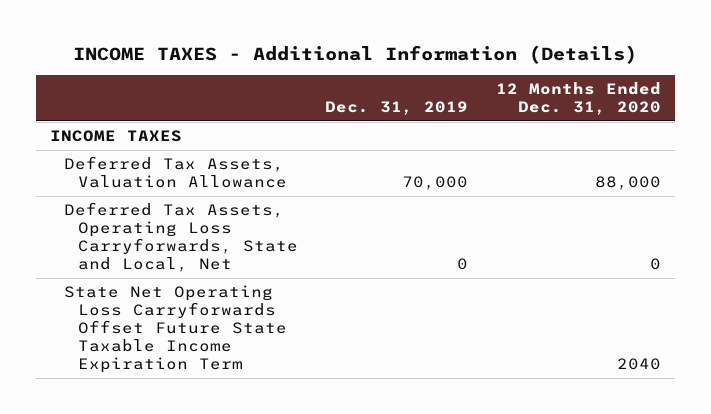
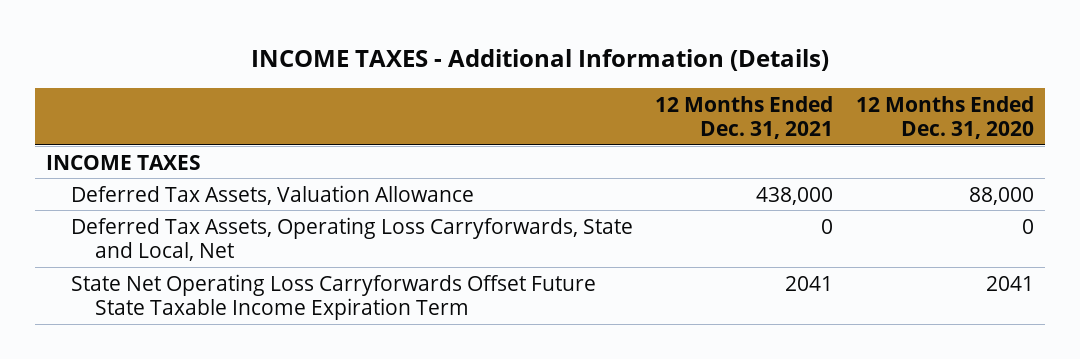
[325,100,469,115] Dec. 31, 2019 -> none
none -> [655,95,834,140] 12 Months Ended Dec. 31, 2021
[616,357,661,370] 2040 -> [985,275,1034,291] 2041

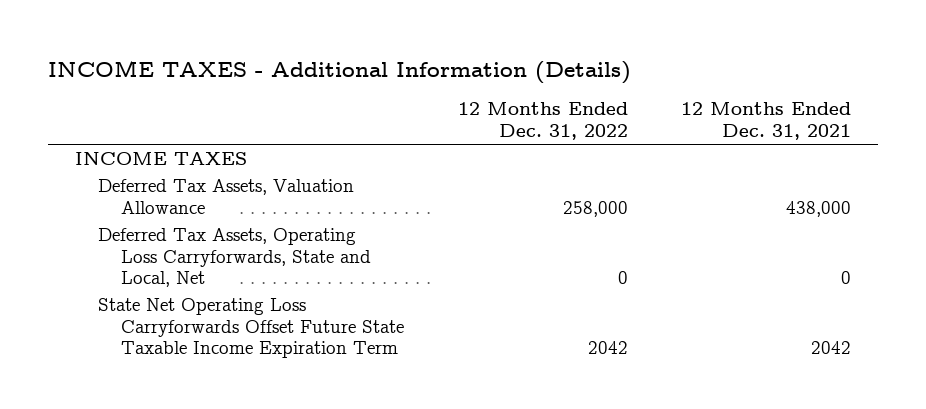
[855,95,1034,140] 12 Months Ended Dec. 31, 2020 -> none
none -> [457,102,628,141] 12 Months Ended Dec. 31, 2022
[785,275,834,291] 2041 -> [811,341,852,355] 2042

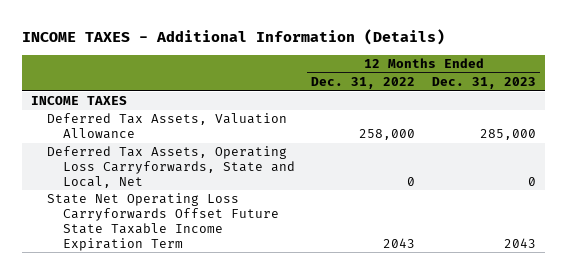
[681,102,852,141] 12 Months Ended Dec. 31, 2021 -> none
none -> [432,77,537,90] Dec. 31, 2023
[587,341,628,355] 2042 -> [383,237,416,248] 2043

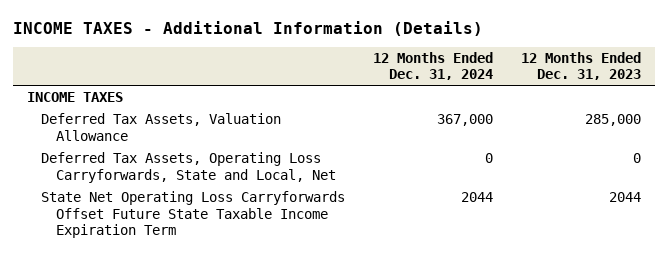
[311,77,416,90] Dec. 31, 2022 -> none
none -> [373,51,494,81] 12 Months Ended Dec. 31, 2024
[504,237,537,248] 2043 -> [608,191,641,202] 2044

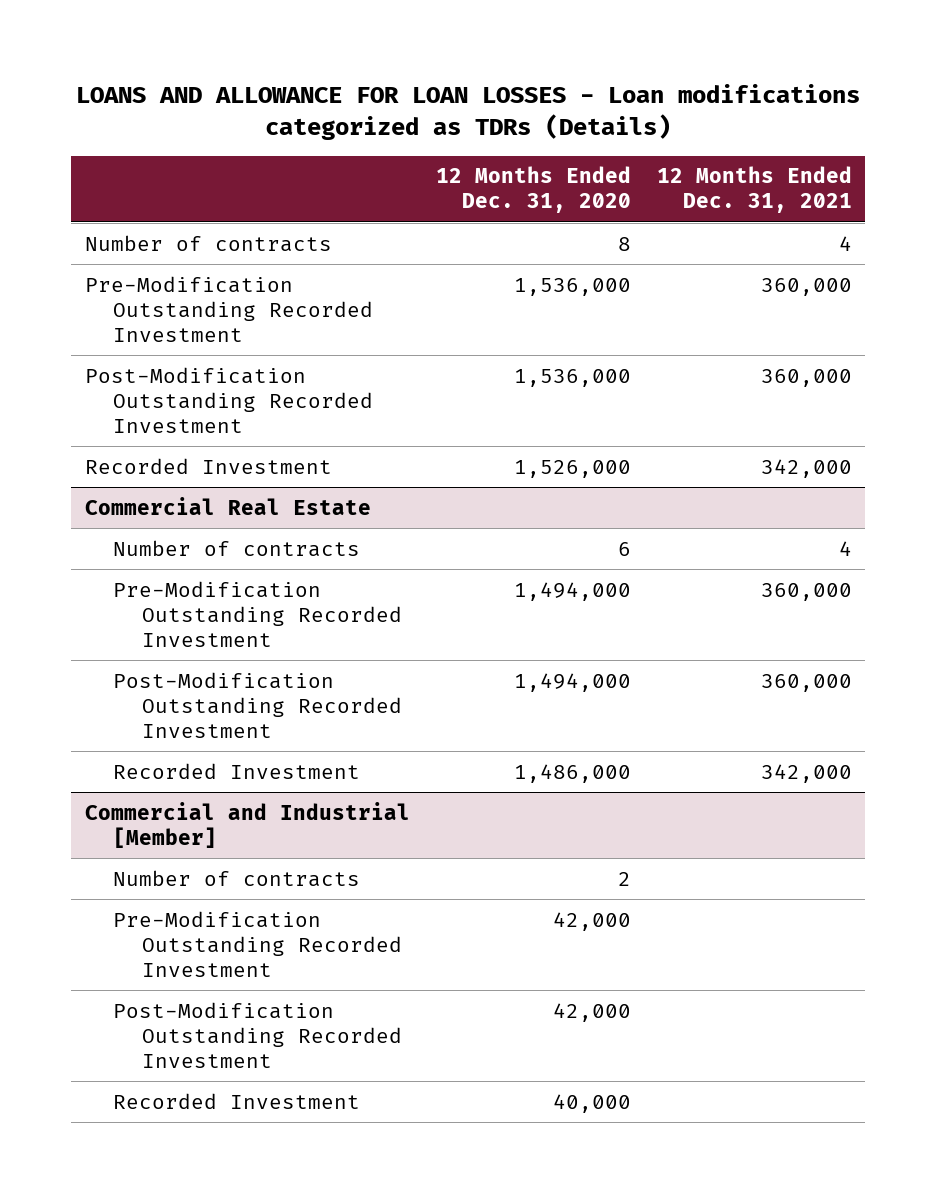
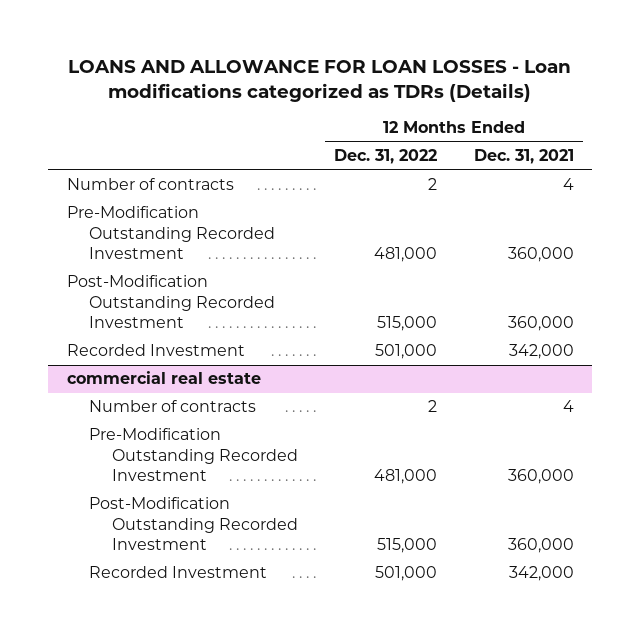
[435,166,631,214] 12 Months Ended Dec. 31, 2020 -> none
none -> [334,149,438,165] Dec. 31, 2022
[84,496,371,515] Commercial Real Estate -> [66,371,261,385] commercial real estate
[84,801,410,848] Commercial and Industrial [Member] -> none
[113,869,361,887] Number of contracts -> none
[113,910,403,978] Pre-Modification Outstanding Recorded Investment -> none
[113,1001,403,1069] Post-Modification Outstanding Recorded Investment -> none
[113,1092,361,1109] Recorded Investment -> none

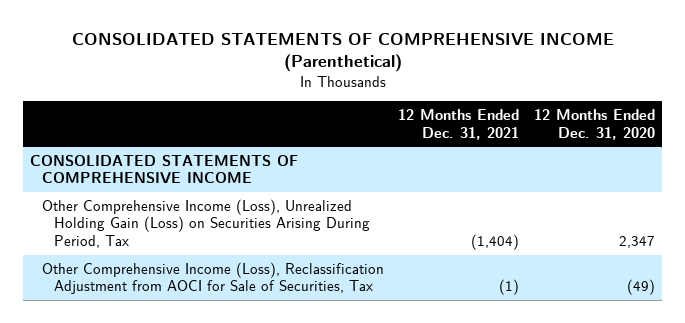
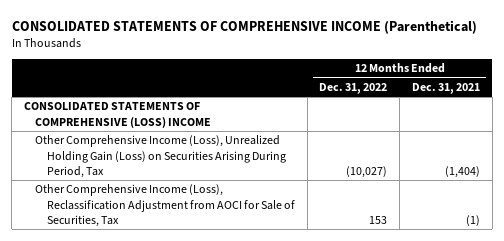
[534,109,656,140] 12 Months Ended Dec. 31, 2020 -> none
none -> [319,82,388,94] Dec. 31, 2022
[29,154,298,185] CONSOLIDATED STATEMENTS OF COMPREHENSIVE INCOME -> [24,102,212,128] CONSOLIDATED STATEMENTS OF COMPREHENSIVE (LOSS) INCOME

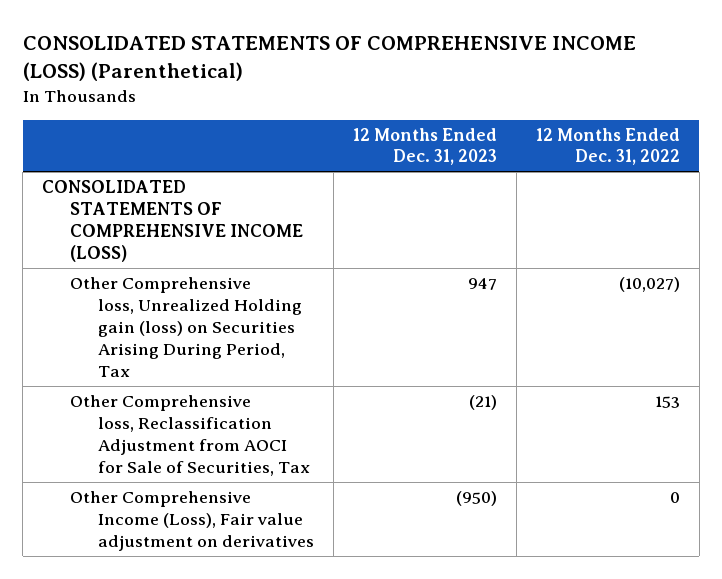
[11,19,477,34] CONSOLIDATED STATEMENTS OF COMPREHENSIVE INCOME (Parenthetical) -> [22,36,636,81] CONSOLIDATED STATEMENTS OF COMPREHENSIVE INCOME (LOSS) (Parenthetical)
[412,82,481,94] Dec. 31, 2021 -> none
none -> [353,127,498,166] 12 Months Ended Dec. 31, 2023
[24,102,212,128] CONSOLIDATED STATEMENTS OF COMPREHENSIVE (LOSS) INCOME -> [42,179,304,262] CONSOLIDATED STATEMENTS OF COMPREHENSIVE INCOME (LOSS)
[35,135,286,178] Other Comprehensive Income (Loss), Unrealized Holding Gain (Loss) on Securities Arising During Period, Tax -> [70,276,303,377] Other Comprehensive loss, Unrealized Holding gain (loss) on Securities Arising During Period, Tax
[35,184,295,227] Other Comprehensive Income (Loss), Reclassification Adjustment from AOCI for Sale of Securities, Tax -> [70,394,311,476] Other Comprehensive loss, Reclassification Adjustment from AOCI for Sale of Securities, Tax
none -> [70,490,315,551] Other Comprehensive Income (Loss), Fair value adjustment on derivatives

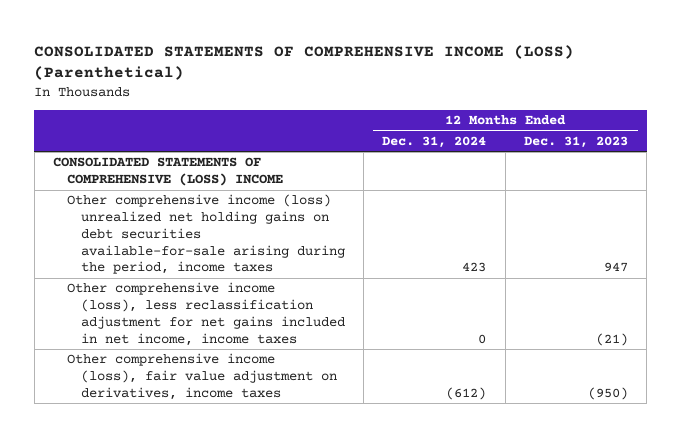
[536,127,681,166] 12 Months Ended Dec. 31, 2022 -> none
none -> [382,135,487,148] Dec. 31, 2024
[42,179,304,262] CONSOLIDATED STATEMENTS OF COMPREHENSIVE INCOME (LOSS) -> [52,157,283,187] CONSOLIDATED STATEMENTS OF COMPREHENSIVE (LOSS) INCOME
[70,276,303,377] Other Comprehensive loss, Unrealized Holding gain (loss) on Securities Arising During Period, Tax -> [66,194,345,275] Other comprehensive income (loss) unrealized net holding gains on debt securities available-for-sale arising during the period, income taxes
[70,394,311,476] Other Comprehensive loss, Reclassification Adjustment from AOCI for Sale of Securities, Tax -> [66,282,345,346] Other comprehensive income (loss), less reclassification adjustment for net gains included in net income, income taxes
[70,490,315,551] Other Comprehensive Income (Loss), Fair value adjustment on derivatives -> [66,353,337,400] Other comprehensive income (loss), fair value adjustment on derivatives, income taxes

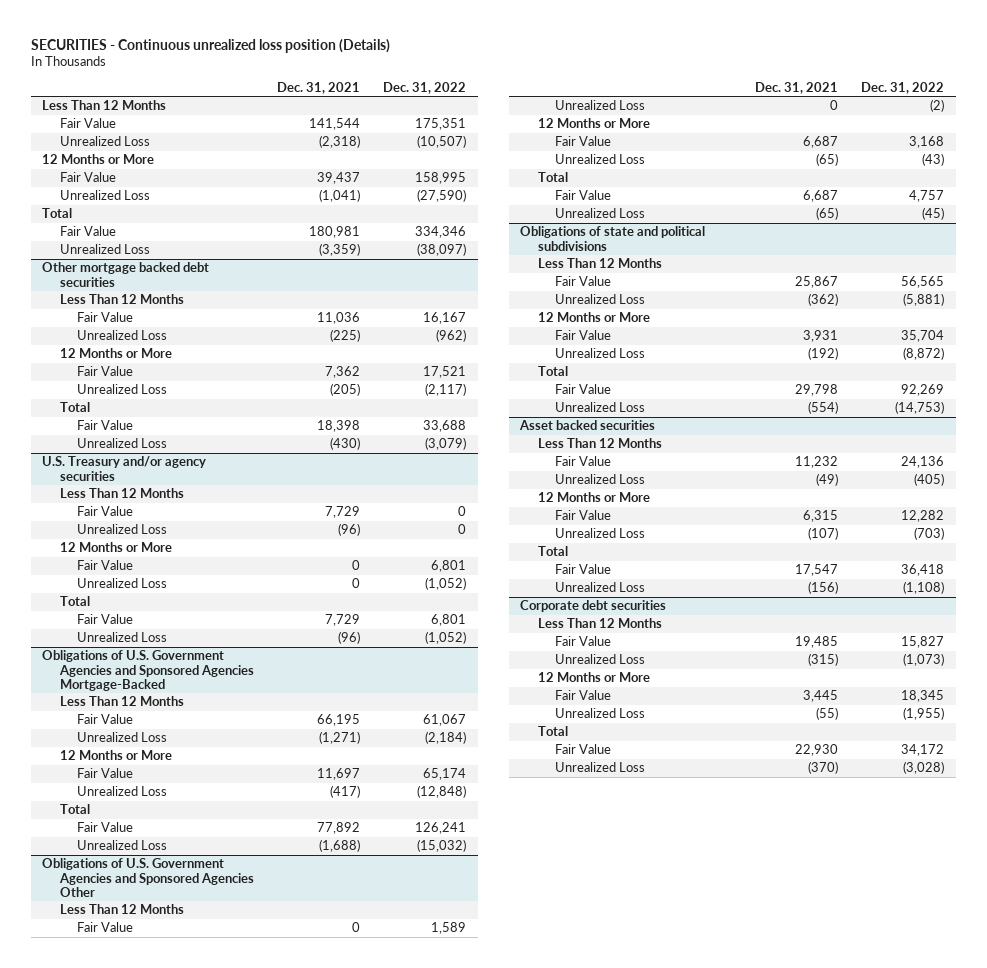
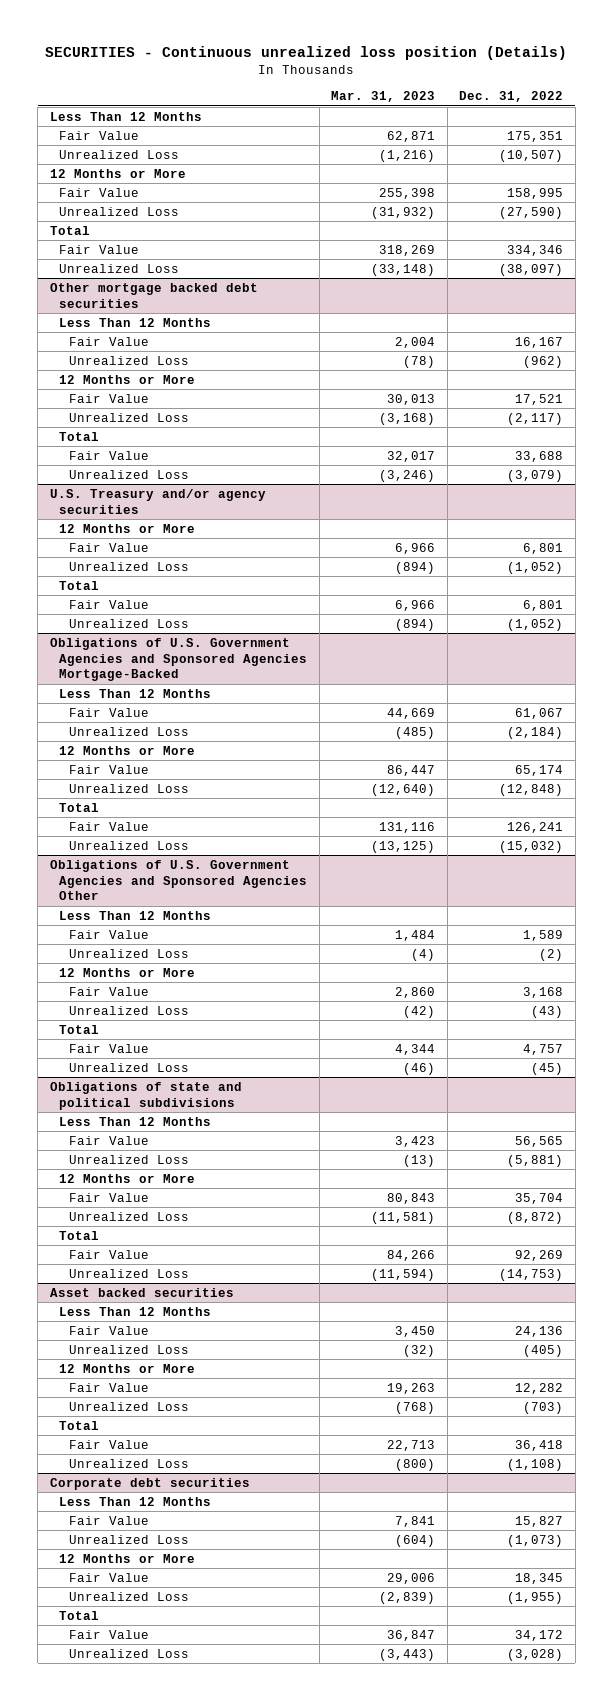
[276,81,360,94] Dec. 31, 2021 -> none
none -> [331,91,436,103] Mar. 31, 2023
[59,488,184,499] Less Than 12 Months -> none
[76,506,133,517] Fair Value -> none
[76,524,167,535] Unrealized Loss -> none

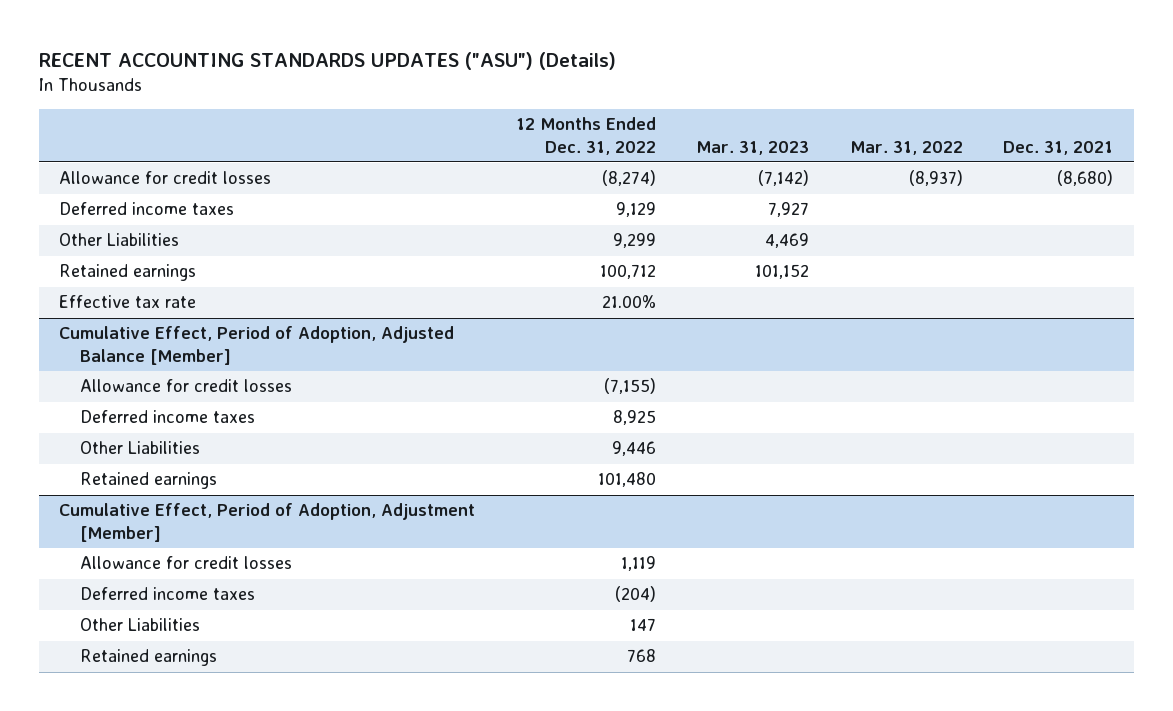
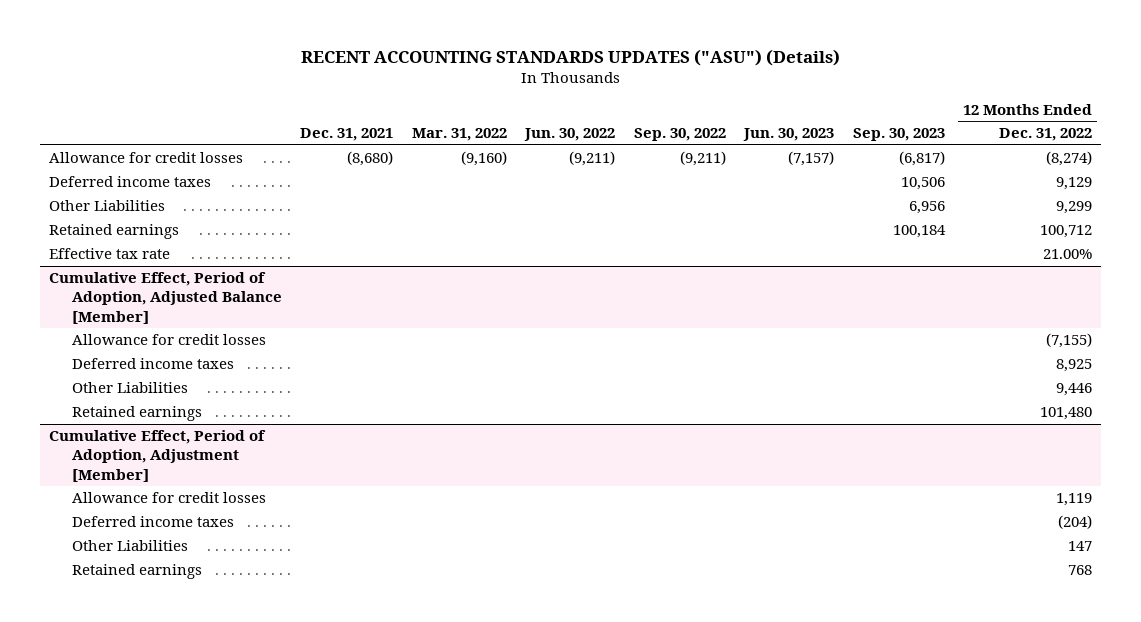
[696,140,810,155] Mar. 31, 2023 -> none
none -> [524,128,616,142] Jun. 30, 2022
none -> [633,128,726,142] Sep. 30, 2022
none -> [743,128,835,142] Jun. 30, 2023
none -> [852,128,945,142] Sep. 30, 2023
[908,170,963,187] (8,937) -> [460,151,507,167] (9,160)

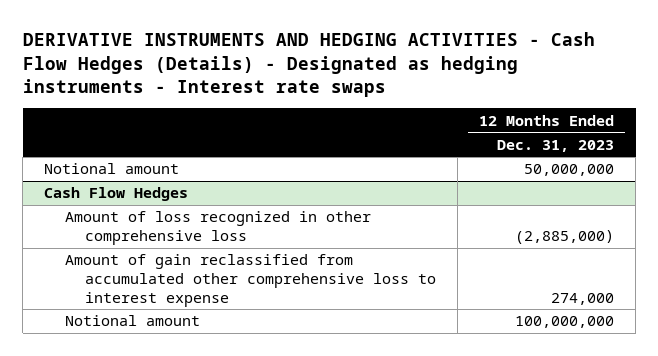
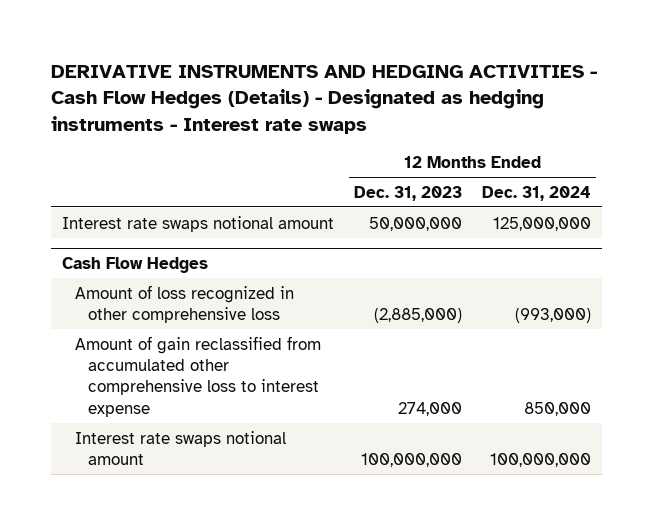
none -> [482,185,592,201] Dec. 31, 2024
[44,163,180,175] Notional amount -> [61,215,334,232] Interest rate swaps notional amount
[64,315,200,327] Notional amount -> [74,430,286,465] Interest rate swaps notional amount

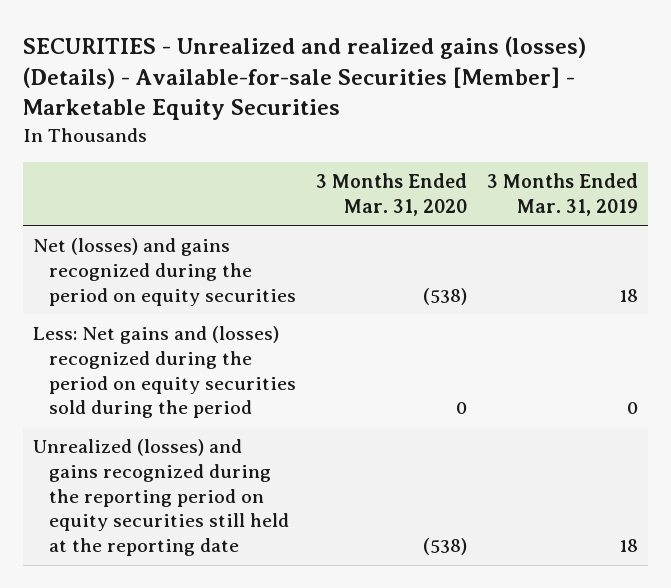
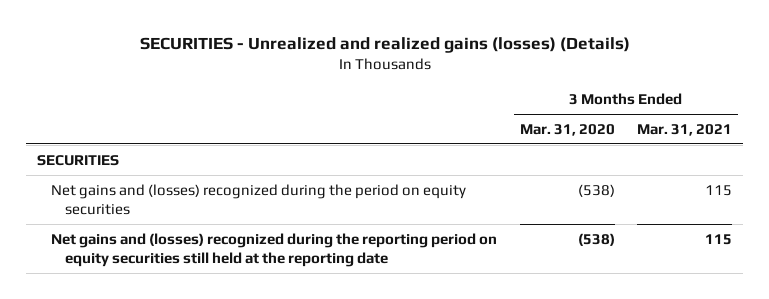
[23,36,587,121] SECURITIES - Unrealized and realized gains (losses) (Details) - Available-for-sale Securities [Member] - Marketable Equity Securities -> [139,37,630,54] SECURITIES - Unrealized and realized gains (losses) (Details)
[486,172,638,216] 3 Months Ended Mar. 31, 2019 -> none
none -> [636,123,732,136] Mar. 31, 2021
[33,326,297,419] Less: Net gains and (losses) recognized during the period on equity securities sold during the period -> none
none -> [37,154,120,166] SECURITIES
[33,238,297,306] Net (losses) and gains recognized during the period on equity securities -> [51,183,467,215] Net gains and (losses) recognized during the period on equity securities
[33,439,290,557] Unrealized (losses) and gains recognized during the reporting period on equity securities still held at the reporting date -> [51,232,498,267] Net gains and (losses) recognized during the reporting period on equity securities still held at the reporting date

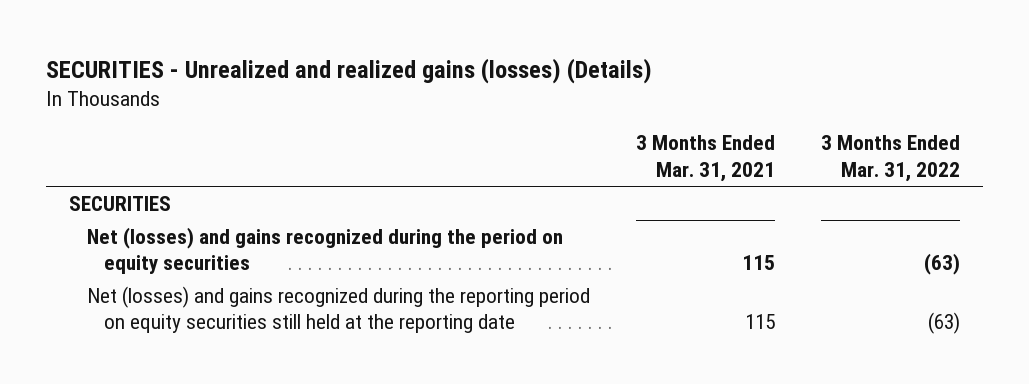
[519,123,615,136] Mar. 31, 2020 -> none
none -> [821,135,961,183] 3 Months Ended Mar. 31, 2022
[51,183,467,215] Net gains and (losses) recognized during the period on equity securities -> [86,226,563,275] Net (losses) and gains recognized during the period on equity securities
[51,232,498,267] Net gains and (losses) recognized during the reporting period on equity securities still held at the reporting date -> [86,285,590,334] Net (losses) and gains recognized during the reporting period on equity securities still held at the reporting date

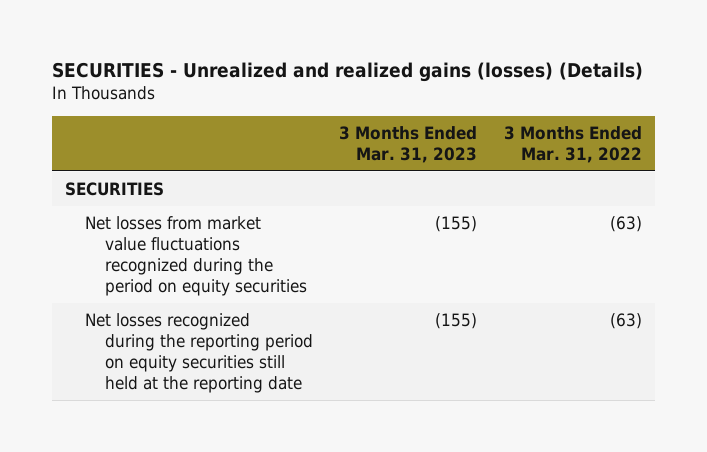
[635,135,775,183] 3 Months Ended Mar. 31, 2021 -> none
none -> [339,125,478,163] 3 Months Ended Mar. 31, 2023
[86,226,563,275] Net (losses) and gains recognized during the period on equity securities -> [85,215,307,296] Net losses from market value fluctuations recognized during the period on equity securities
[86,285,590,334] Net (losses) and gains recognized during the reporting period on equity securities still held at the reporting date -> [85,312,313,393] Net losses recognized during the reporting period on equity securities still held at the reporting date

